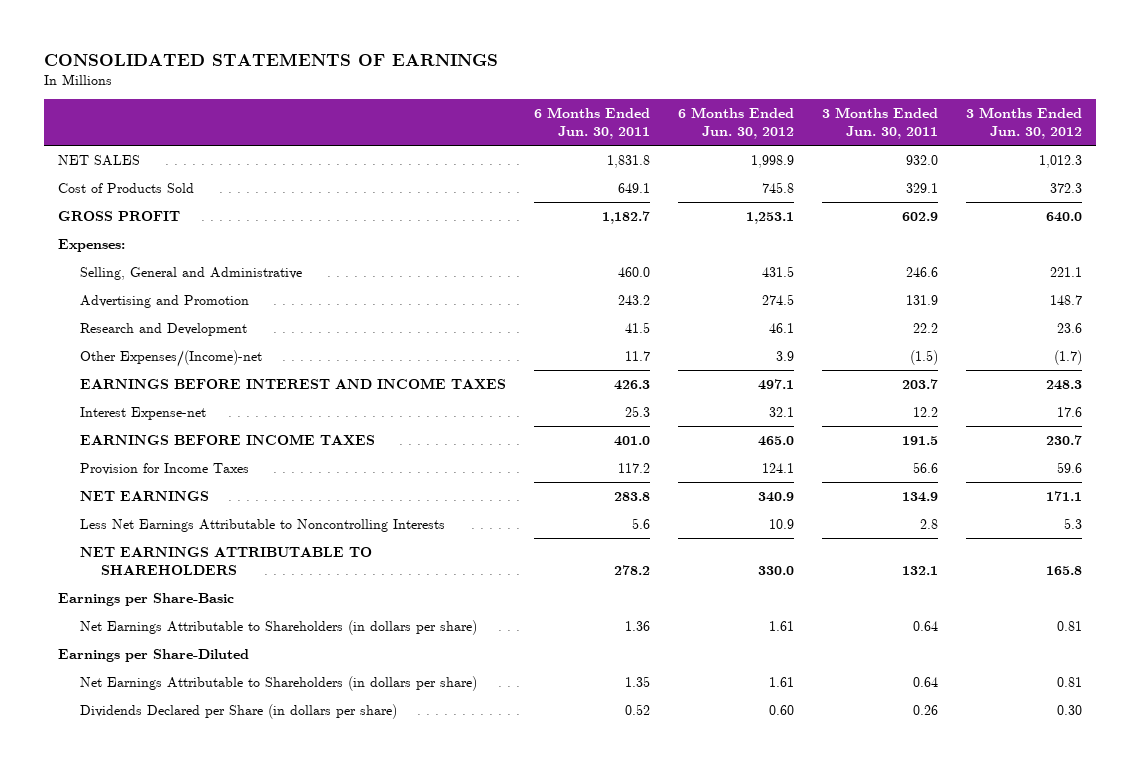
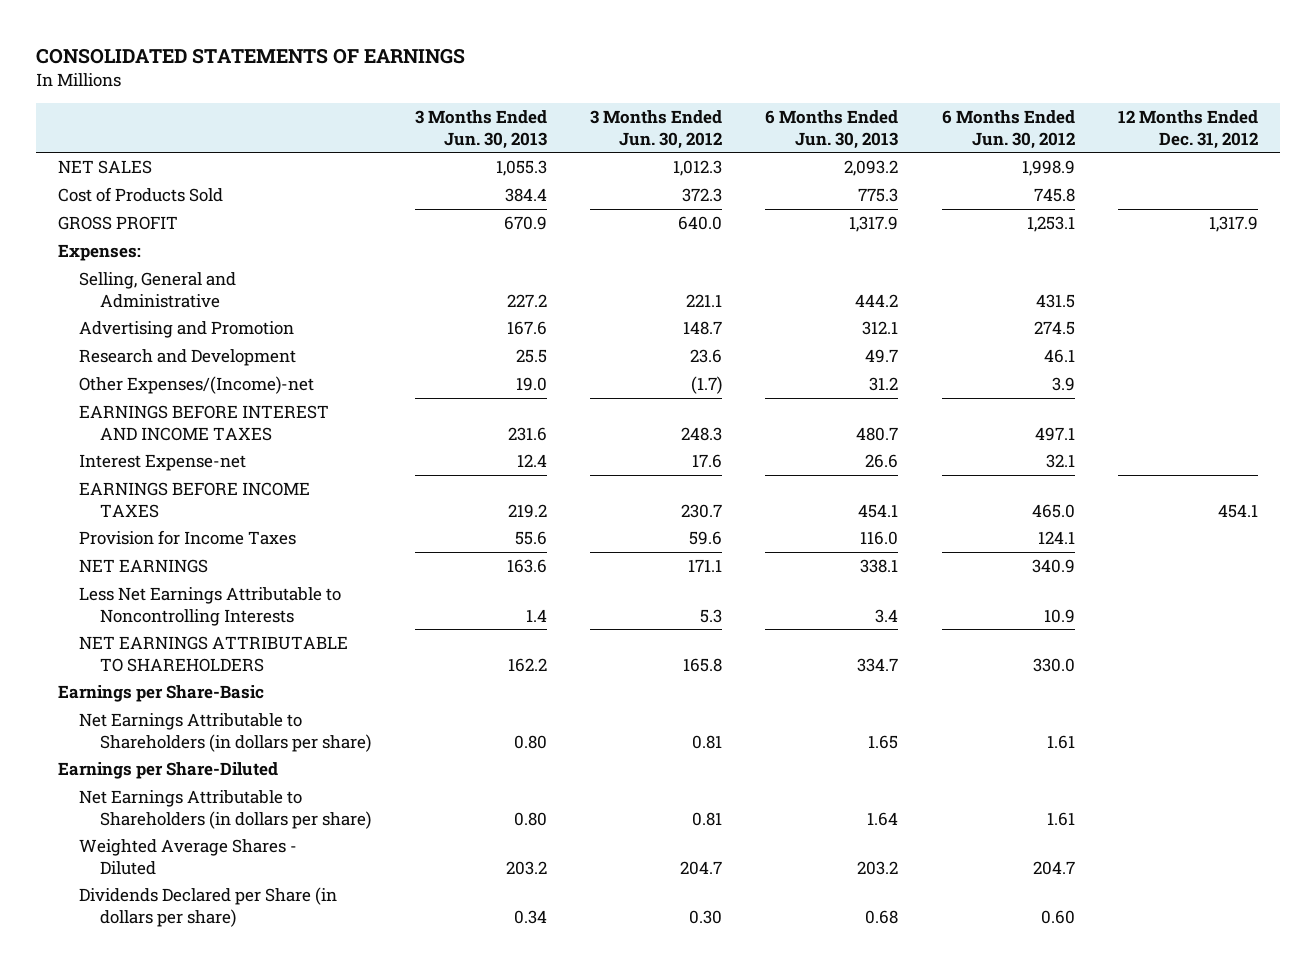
[533,107,650,139] 6 Months Ended Jun. 30, 2011 -> none
[821,107,938,139] 3 Months Ended Jun. 30, 2011 -> none
none -> [414,109,547,149] 3 Months Ended Jun. 30, 2013
none -> [765,109,899,149] 6 Months Ended Jun. 30, 2013
none -> [1117,109,1258,149] 12 Months Ended Dec. 31, 2012
none -> [79,839,298,875] Weighted Average Shares - Diluted

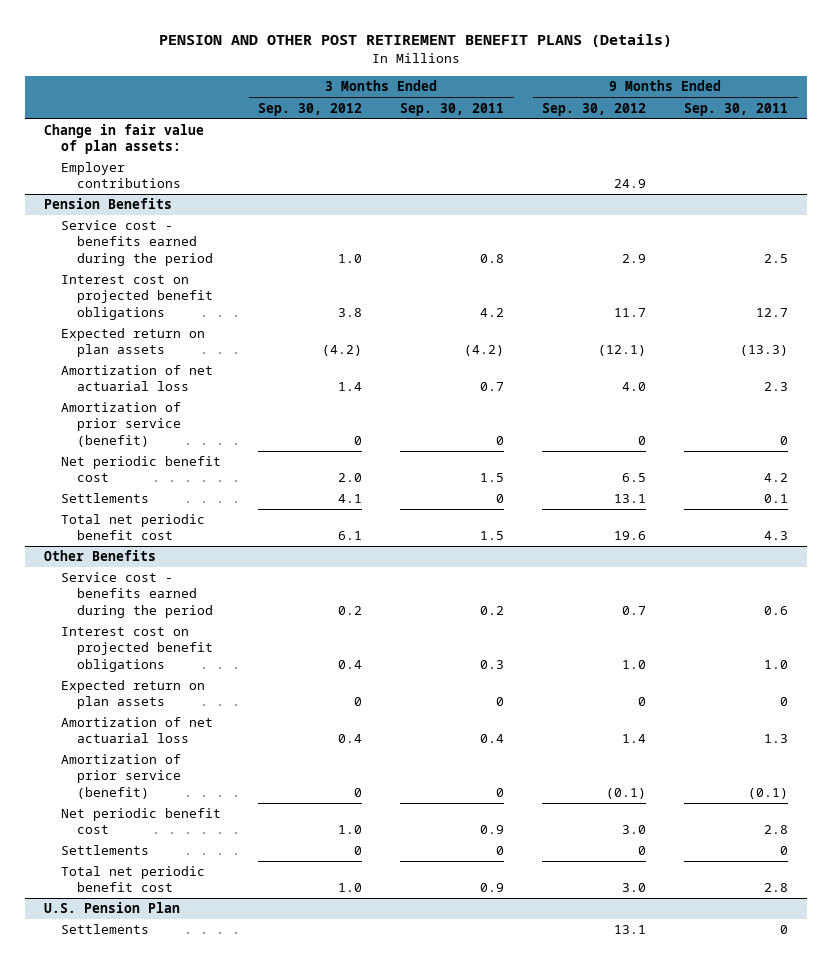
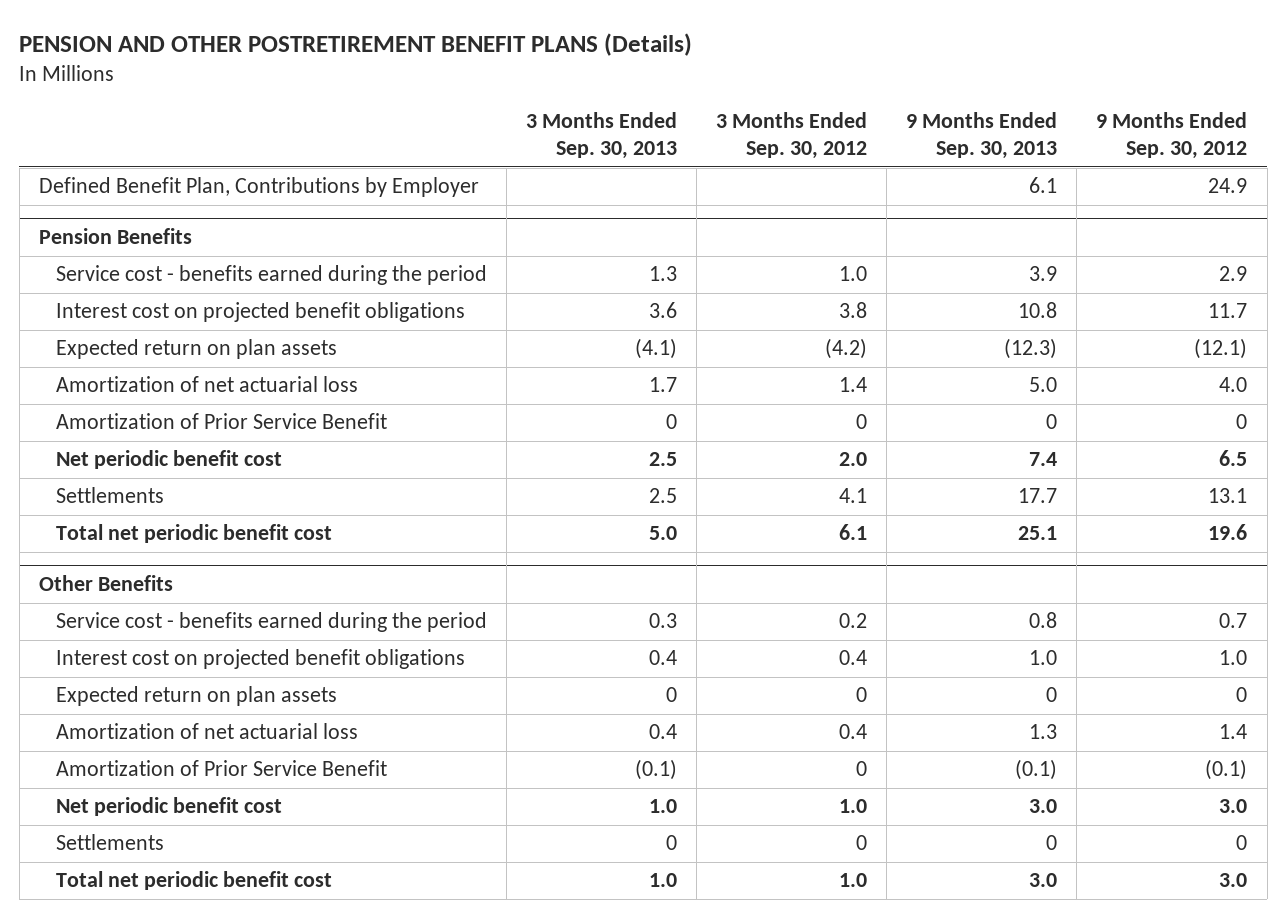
[159,34,673,48] PENSION AND OTHER POST RETIREMENT BENEFIT PLANS (Details) -> [19,33,693,57] PENSION AND OTHER POSTRETIREMENT BENEFIT PLANS (Details)
[400,102,505,116] Sep. 30, 2011 -> none
[684,102,789,116] Sep. 30, 2011 -> none
none -> [525,111,677,160] 3 Months Ended Sep. 30, 2013
none -> [906,111,1058,160] 9 Months Ended Sep. 30, 2013
[44,124,205,155] Change in fair value of plan assets: -> none
[60,162,181,189] Employer contributions -> [38,177,479,198] Defined Benefit Plan, Contributions by Employer
[60,402,181,447] Amortization of prior service (benefit) -> [55,413,387,430] Amortization of Prior Service Benefit
[60,754,181,799] Amortization of prior service (benefit) -> [55,760,387,777] Amortization of Prior Service Benefit
[44,902,181,914] U.S. Pension Plan -> none
[60,924,149,935] Settlements -> none

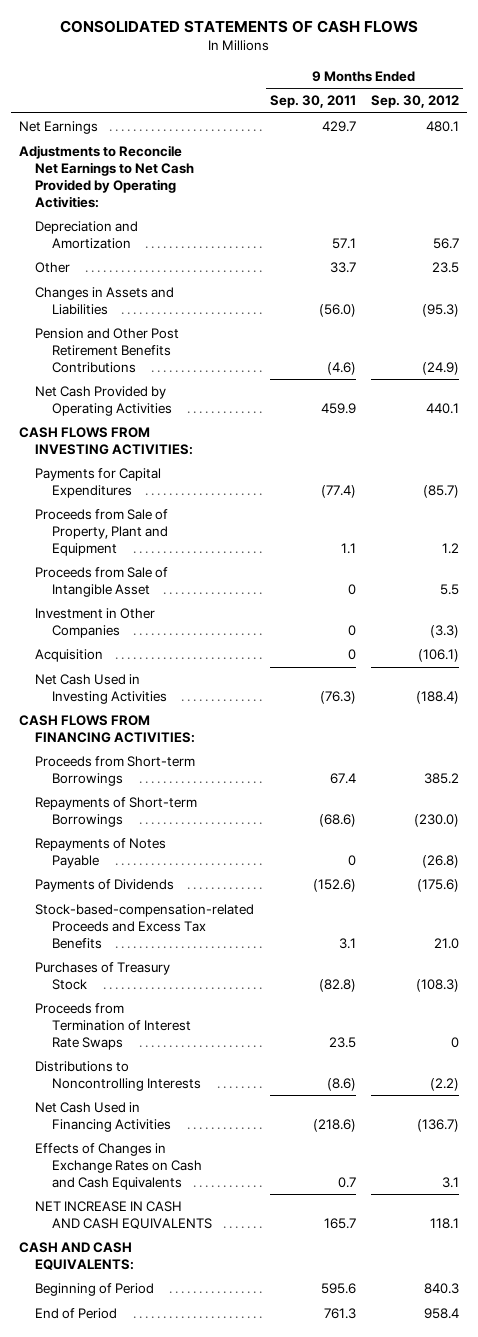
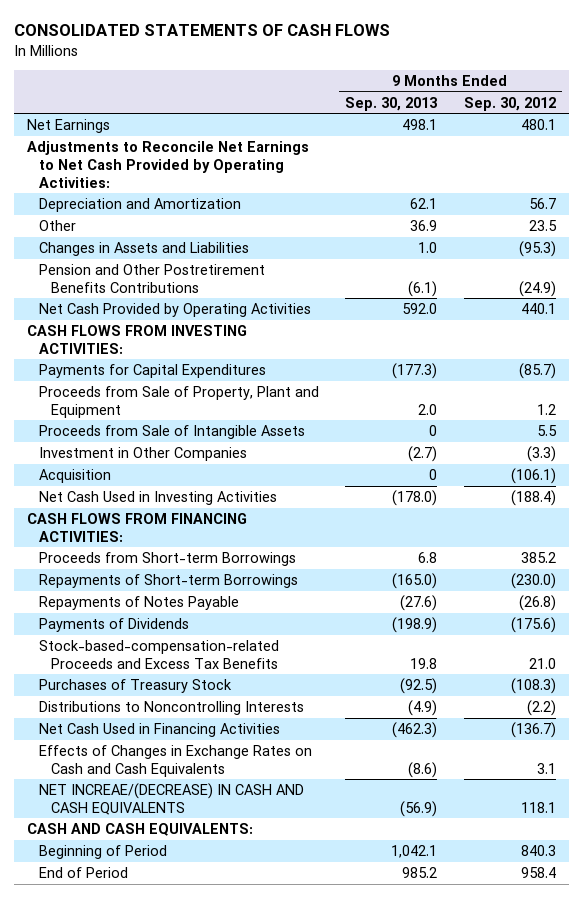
[269,95,356,109] Sep. 30, 2011 -> none
none -> [345,96,438,111] Sep. 30, 2013
[35,328,180,373] Pension and Other Post Retirement Benefits Contributions -> [38,263,265,293] Pension and Other Postretirement Benefits Contributions
[35,567,169,597] Proceeds from Sale of Intangible Asset -> [38,424,305,439] Proceeds from Sale of Intangible Assets
[35,1003,191,1050] Proceeds from Termination of Interest Rate Swaps -> none
[35,1201,212,1229] NET INCREASE IN CASH AND CASH EQUIVALENTS -> [38,782,304,815] NET INCREAE/(DECREASE) IN CASH AND CASH EQUIVALENTS

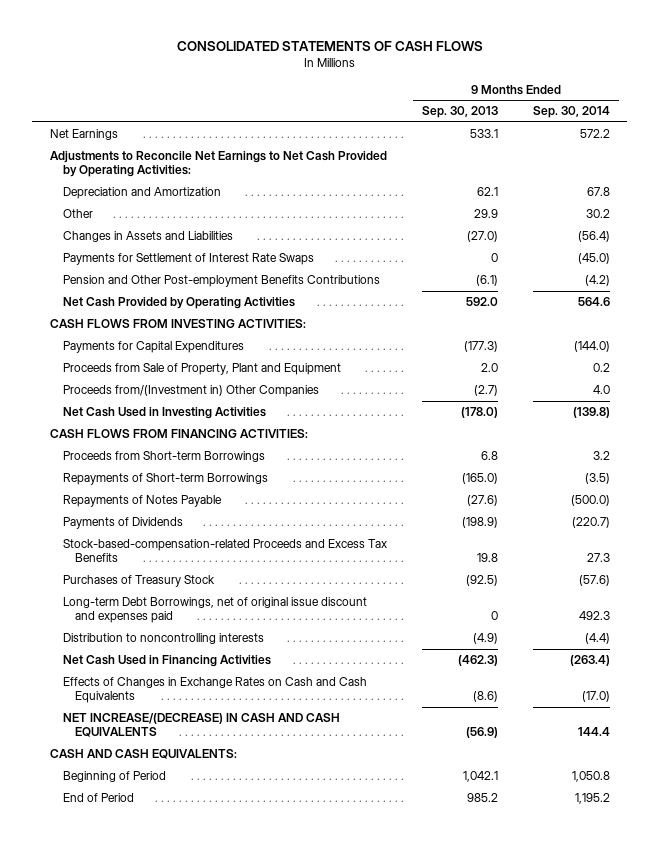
[463,96,556,111] Sep. 30, 2012 -> none
none -> [532,106,610,119] Sep. 30, 2014
[402,118,438,130] 498.1 -> [469,129,498,139] 533.1
[410,219,438,231] 36.9 -> [473,209,498,219] 29.9
[418,241,438,253] 1.0 -> [466,231,498,243] (27.0)
none -> [62,253,314,266] Payments for Settlement of Interest Rate Swaps
[38,263,265,293] Pension and Other Postretirement Benefits Contributions -> [62,275,380,288] Pension and Other Post-employment Benefits Contributions
[38,424,305,439] Proceeds from Sale of Intangible Assets -> none
[38,468,111,483] Acquisition -> none
[38,446,247,461] Investment in Other Companies -> [62,385,319,398] Proceeds from/(Investment in) Other Companies
none -> [62,597,367,624] Long-term Debt Borrowings, net of original issue discount and expenses paid
[38,700,304,715] Distributions to Noncontrolling Interests -> [62,633,264,645] Distribution to noncontrolling interests
[38,782,304,815] NET INCREAE/(DECREASE) IN CASH AND CASH EQUIVALENTS -> [62,713,340,738] NET INCREASE/(DECREASE) IN CASH AND CASH EQUIVALENTS

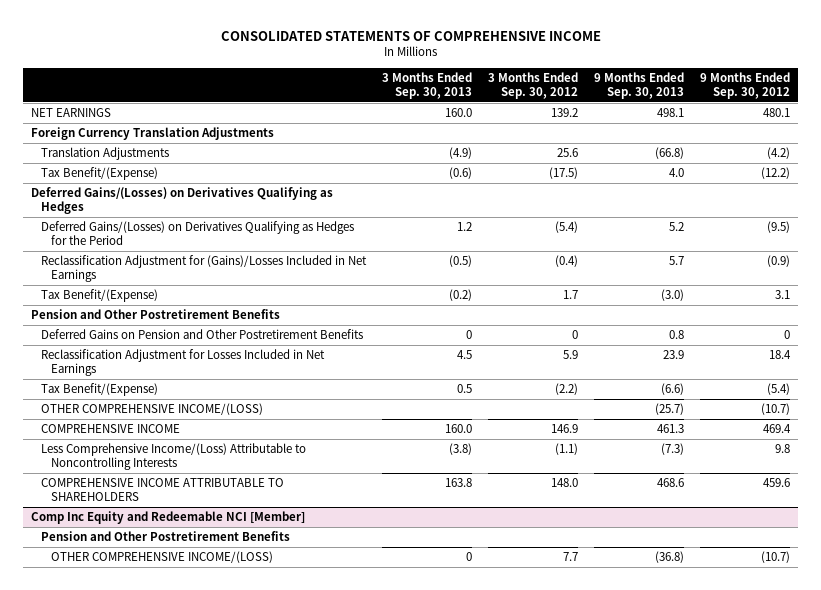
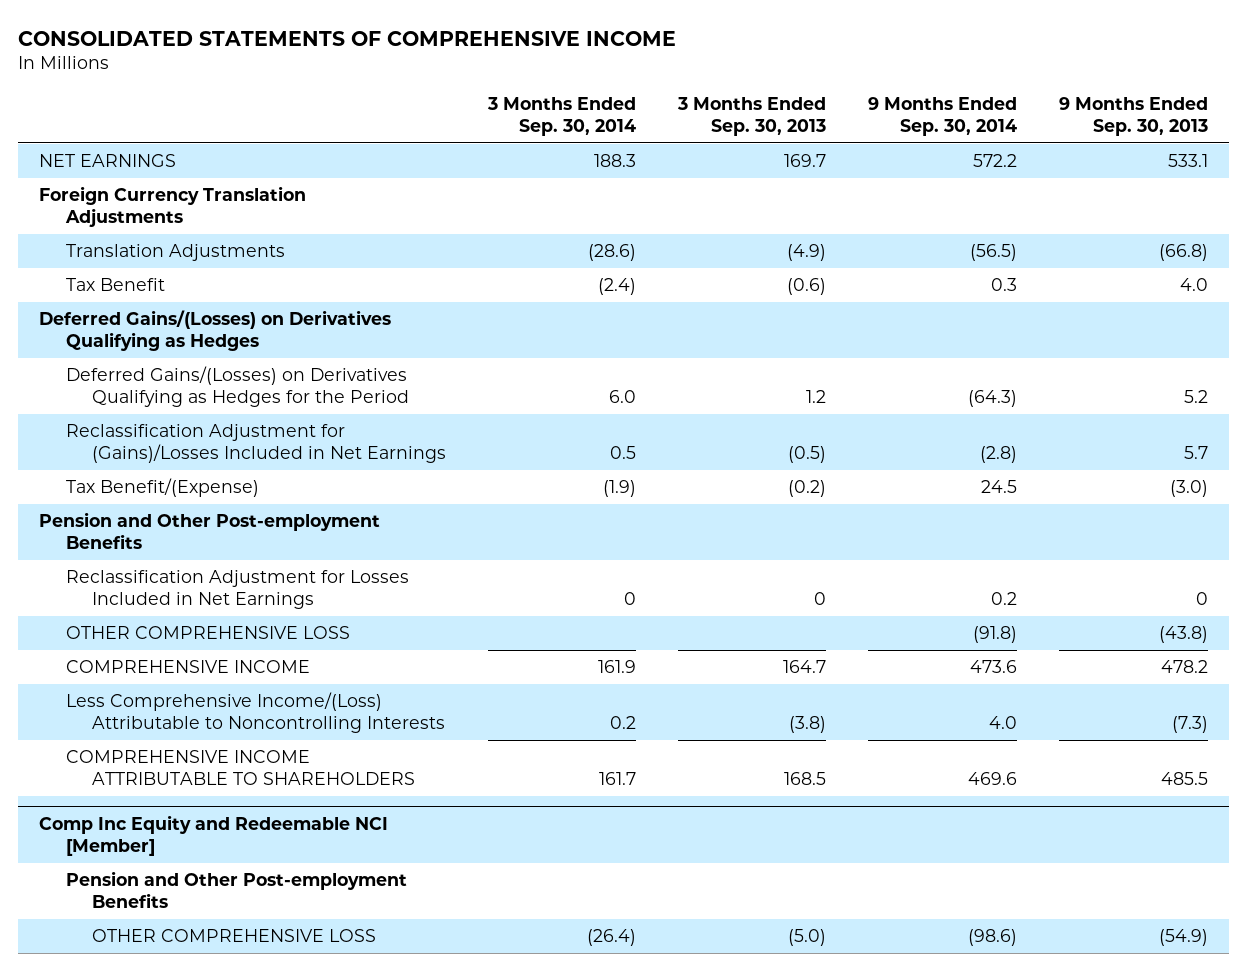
[487,72,578,100] 3 Months Ended Sep. 30, 2012 -> none
[700,72,791,100] 9 Months Ended Sep. 30, 2012 -> none
none -> [486,97,636,137] 3 Months Ended Sep. 30, 2014
none -> [867,97,1017,137] 9 Months Ended Sep. 30, 2014
[444,108,472,118] 160.0 -> [783,154,826,168] 169.7
[657,108,685,118] 498.1 -> [1167,154,1208,168] 533.1
[40,167,158,181] Tax Benefit/(Expense) -> [65,278,165,292] Tax Benefit
[40,329,363,340] Deferred Gains on Pension and Other Postretirement Benefits -> none
[40,383,158,397] Tax Benefit/(Expense) -> none
[31,309,281,320] Pension and Other Postretirement Benefits -> [39,512,381,550] Pension and Other Post-employment Benefits
[456,350,472,360] 4.5 -> [813,592,826,606] 0
[663,350,685,360] 23.9 -> [1195,592,1208,606] 0
[40,403,263,416] OTHER COMPREHENSIVE INCOME/(LOSS) -> [65,626,350,640] OTHER COMPREHENSIVE LOSS
[655,403,685,416] (25.7) -> [1158,626,1208,644] (43.8)
[444,424,472,434] 160.0 -> [782,660,826,674] 164.7
[657,424,685,434] 461.3 -> [1160,660,1208,674] 478.2
[444,478,472,488] 163.8 -> [783,772,826,786] 168.5
[657,478,685,488] 468.6 -> [1160,772,1208,786] 485.5
[40,531,290,542] Pension and Other Postretirement Benefits -> [65,871,407,909] Pension and Other Post-employment Benefits
[50,551,273,564] OTHER COMPREHENSIVE INCOME/(LOSS) -> [91,929,376,943] OTHER COMPREHENSIVE LOSS
[465,552,472,562] 0 -> [787,929,826,947] (5.0)
[655,551,685,564] (36.8) -> [1158,929,1208,947] (54.9)

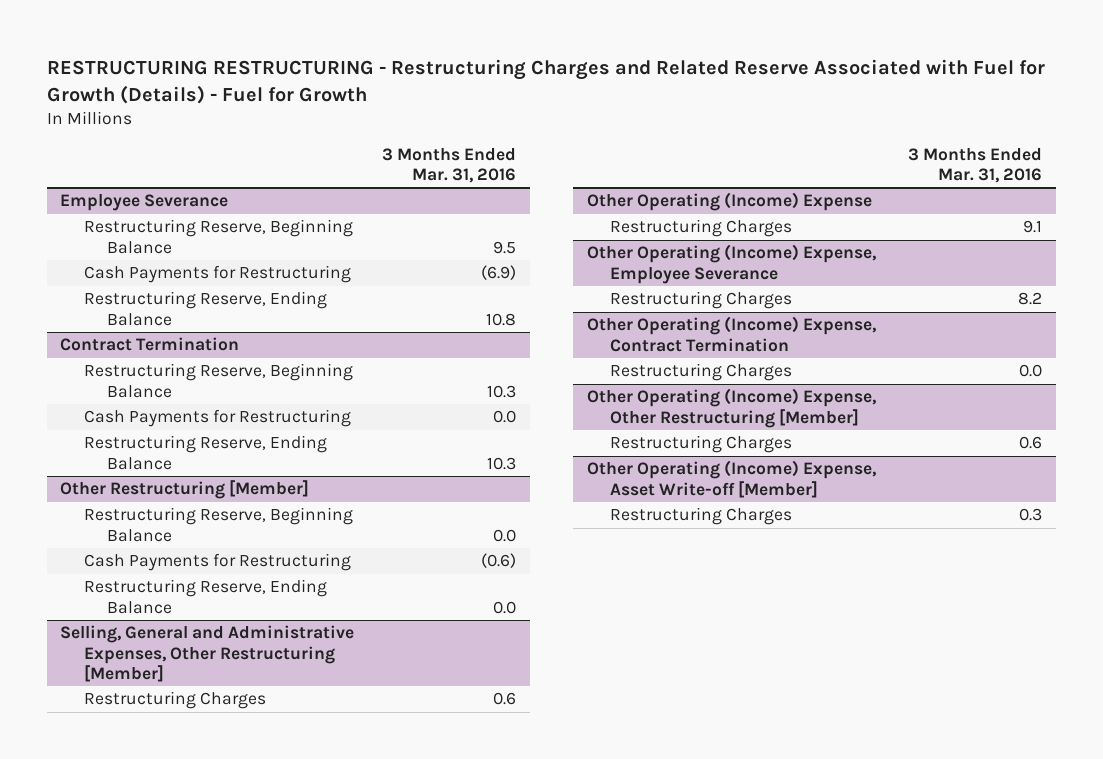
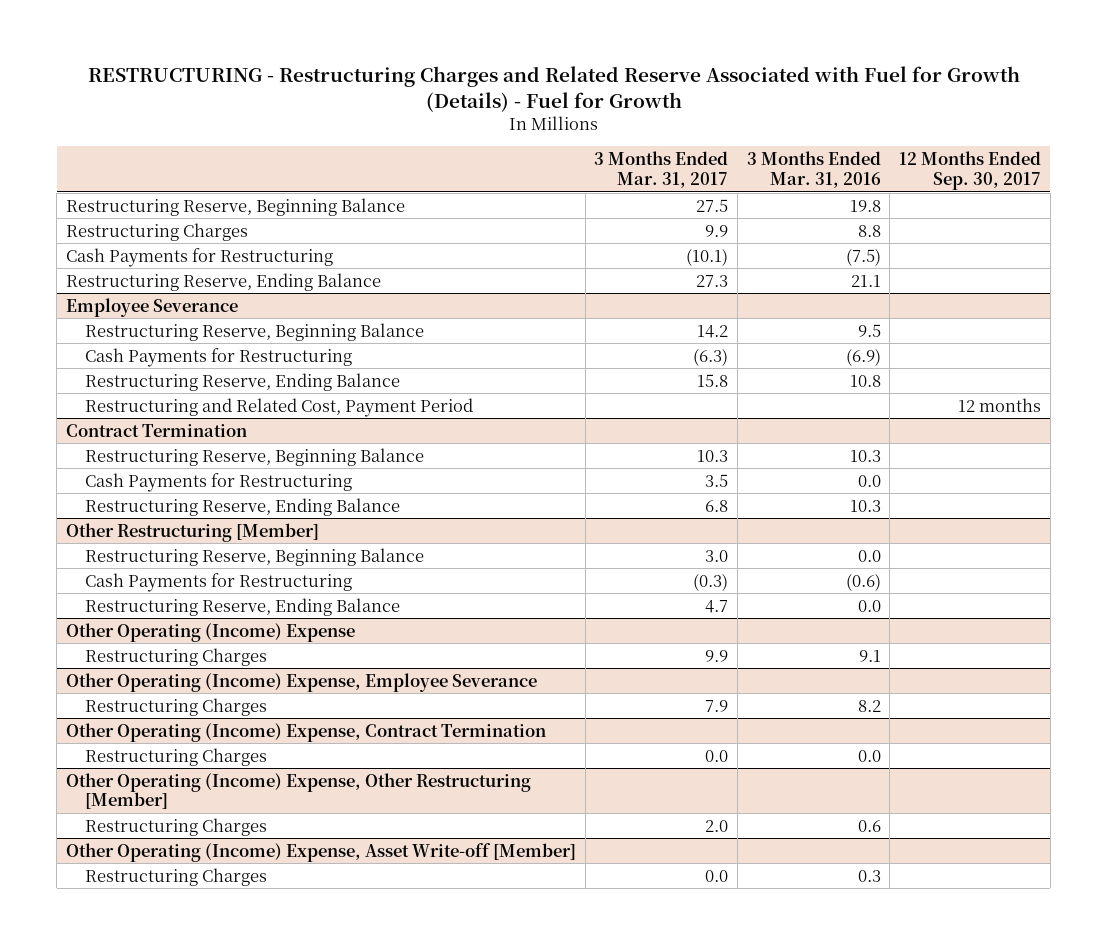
[46,58,1045,104] RESTRUCTURING RESTRUCTURING - Restructuring Charges and Related Reserve Associated with Fuel for Growth (Details) - Fuel for Growth -> [87,66,1020,112] RESTRUCTURING - Restructuring Charges and Related Reserve Associated with Fuel for Growth (Details) - Fuel for Growth
none -> [594,151,729,188] 3 Months Ended Mar. 31, 2017
none -> [899,151,1042,190] 12 Months Ended Sep. 30, 2017
none -> [66,197,406,216] Restructuring Reserve, Beginning Balance
none -> [66,222,249,241] Restructuring Charges
none -> [66,247,334,267] Cash Payments for Restructuring
none -> [66,272,382,291] Restructuring Reserve, Ending Balance
none -> [85,397,474,417] Restructuring and Related Cost, Payment Period
[60,625,355,682] Selling, General and Administrative Expenses, Other Restructuring [Member] -> none
[83,691,266,710] Restructuring Charges -> none

